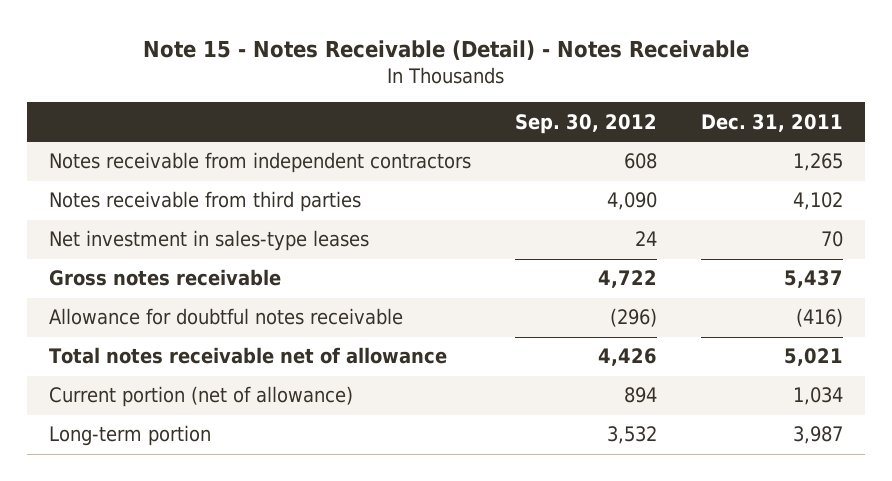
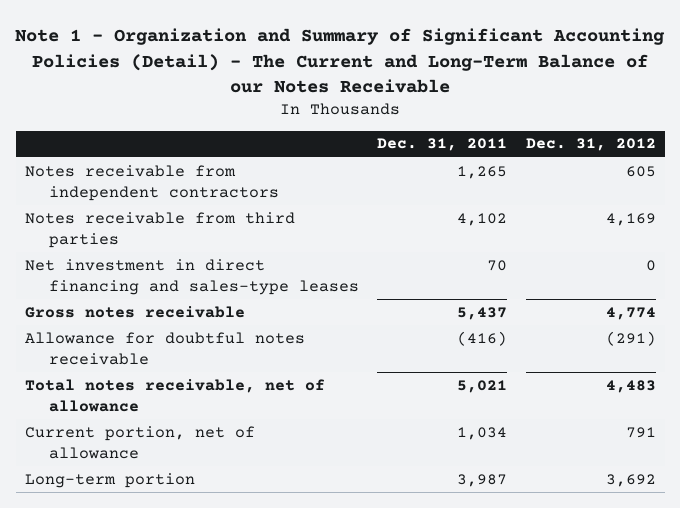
[143,39,750,60] Note 15 - Notes Receivable (Detail) - Notes Receivable -> [15,28,666,94] Note 1 - Organization and Summary of Significant Accounting Policies (Detail) - The Current and Long-Term Balance of our Notes Receivable
[515,113,658,134] Sep. 30, 2012 -> none
none -> [525,138,656,152] Dec. 31, 2012
[49,230,370,252] Net investment in sales-type leases -> [24,258,360,295] Net investment in direct financing and sales-type leases
[49,347,448,365] Total notes receivable net of allowance -> [24,378,325,412] Total notes receivable, net of allowance
[49,386,354,408] Current portion (net of allowance) -> [24,425,255,459] Current portion, net of allowance

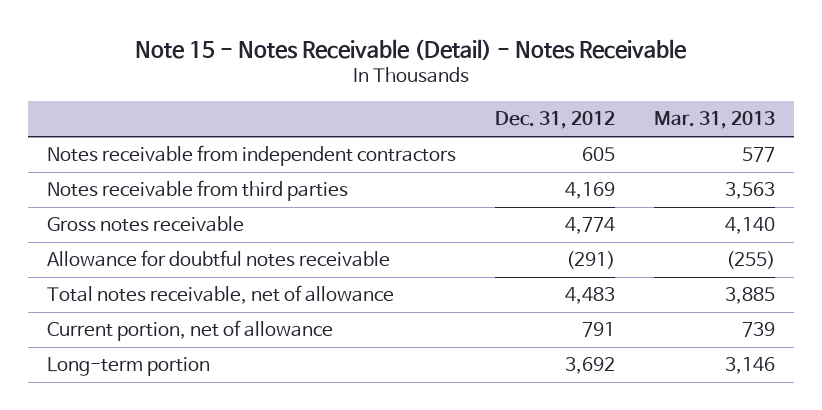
[15,28,666,94] Note 1 - Organization and Summary of Significant Accounting Policies (Detail) - The Current and Long-Term Balance of our Notes Receivable -> [134,38,687,60] Note 15 - Notes Receivable (Detail) - Notes Receivable
[377,138,508,152] Dec. 31, 2011 -> none
none -> [653,111,775,130] Mar. 31, 2013
[24,258,360,295] Net investment in direct financing and sales-type leases -> none

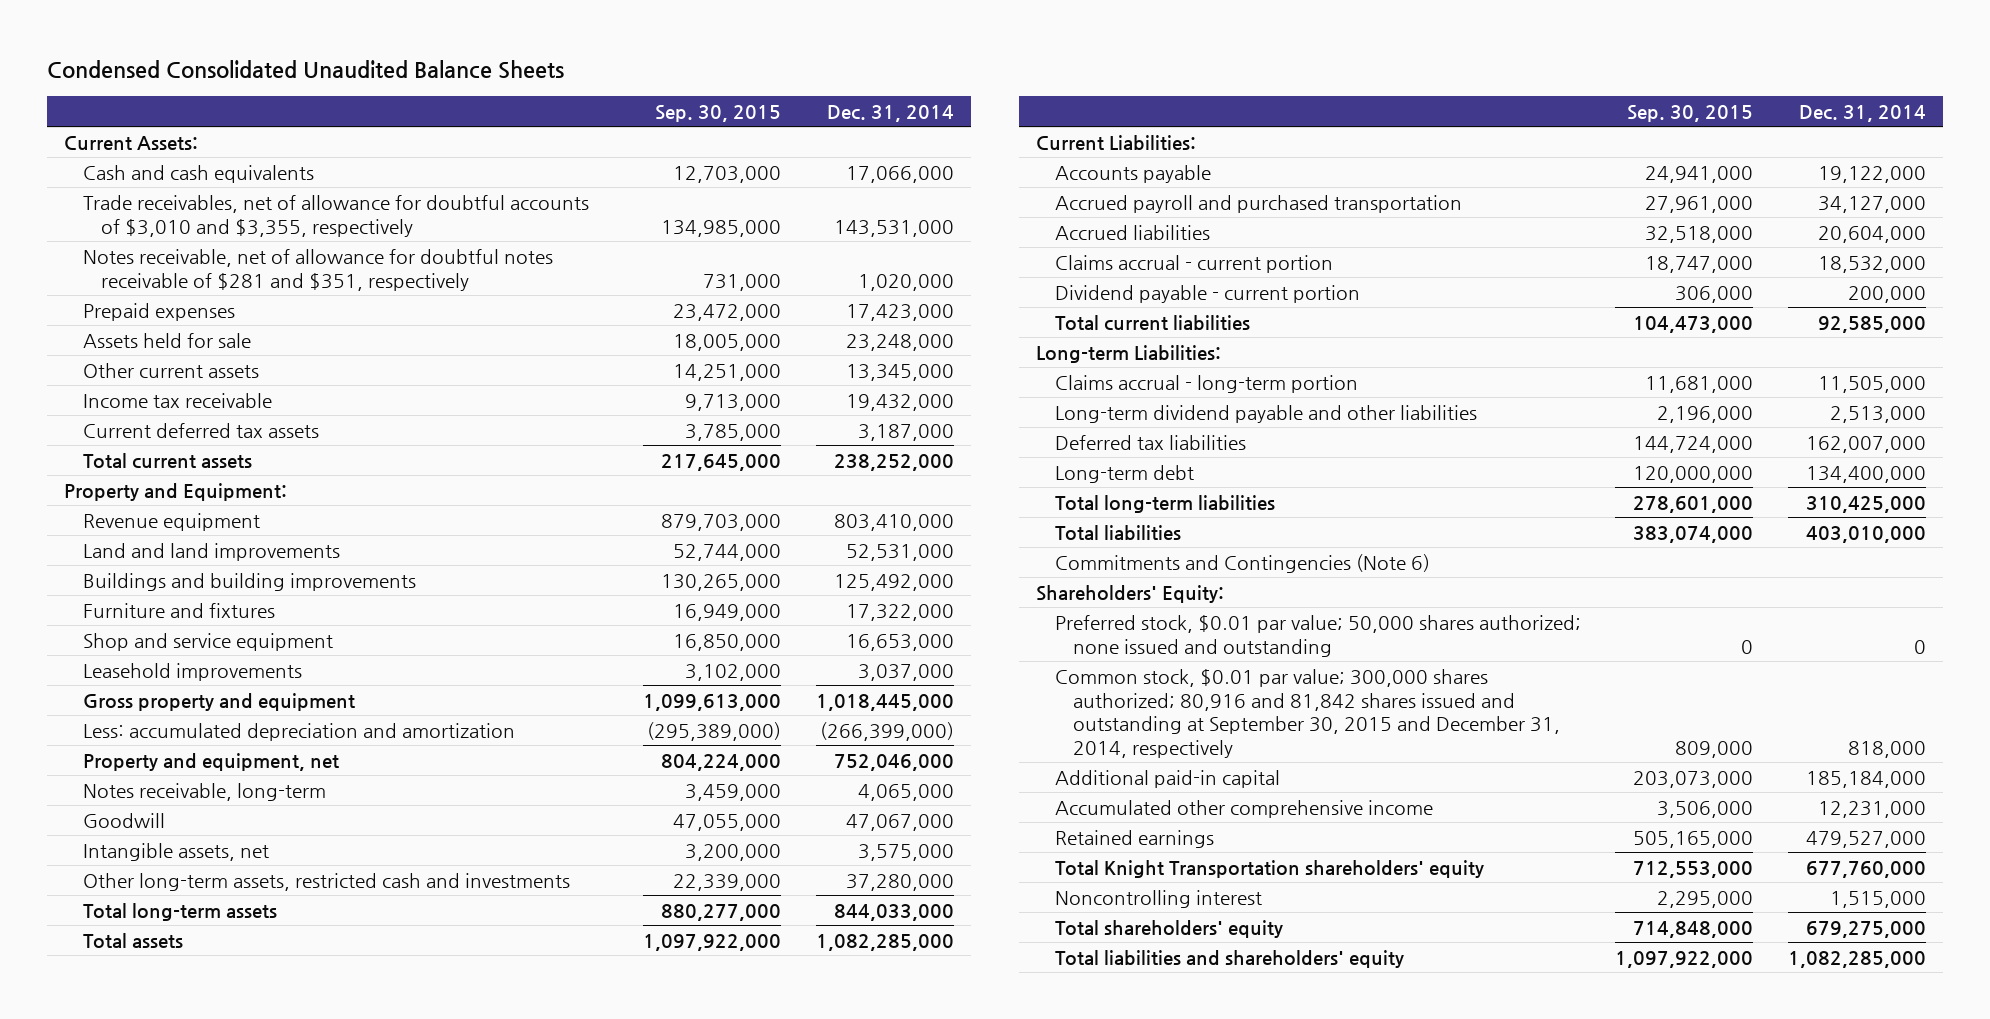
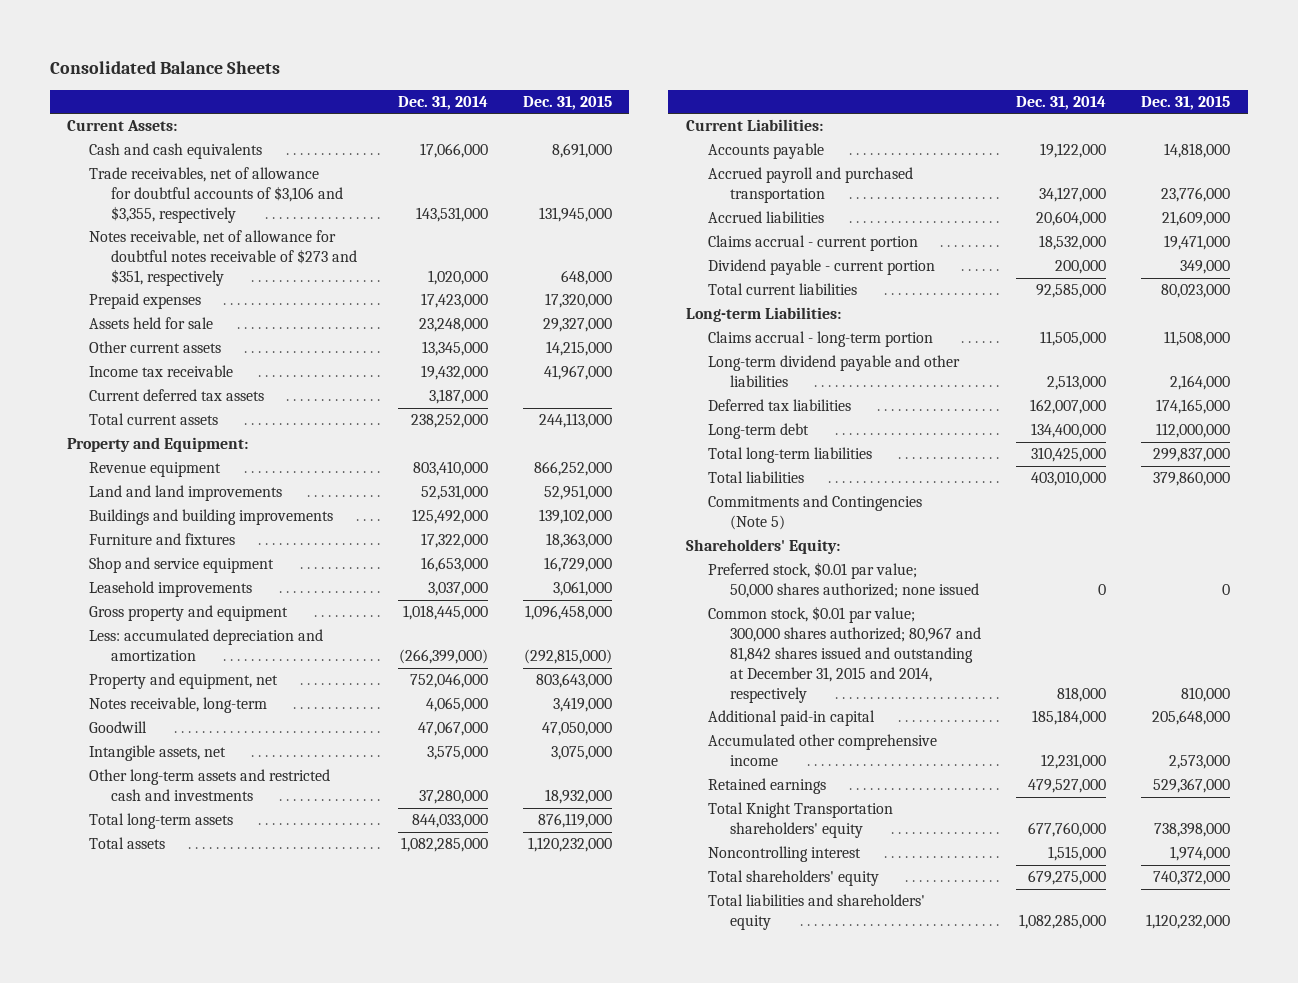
[47,59,565,79] Condensed Consolidated Unaudited Balance Sheets -> [49,61,280,75] Consolidated Balance Sheets
[655,104,782,122] Sep. 30, 2015 -> none
none -> [522,95,612,110] Dec. 31, 2015
[82,194,589,237] Trade receivables, net of allowance for doubtful accounts of $3,010 and $3,355, respectively -> [89,167,344,223] Trade receivables, net of allowance for doubtful accounts of $3,106 and $3,355, respectively
[82,248,553,291] Notes receivable, net of allowance for doubtful notes receivable of $281 and $351, respectively -> [89,230,358,286] Notes receivable, net of allowance for doubtful notes receivable of $273 and $351, respectively
[82,872,570,891] Other long-term assets, restricted cash and investments -> [89,769,331,802] Other long-term assets and restricted cash and investments
[1054,553,1430,573] Commitments and Contingencies (Note 6) -> [707,495,922,531] Commitments and Contingencies (Note 5)
[1054,614,1581,657] Preferred stock, $0.01 par value; 50,000 shares authorized; none issued and outstanding -> [707,562,979,599] Preferred stock, $0.01 par value; 50,000 shares authorized; none issued
[1054,668,1560,758] Common stock, $0.01 par value; 300,000 shares authorized; 80,916 and 81,842 shares issued and outstanding at September 30, 2015 and December 31, 2014, respectively -> [707,606,981,703] Common stock, $0.01 par value; 300,000 shares authorized; 80,967 and 81,842 shares issued and outstanding at December 31, 2015 and 2014, respectively

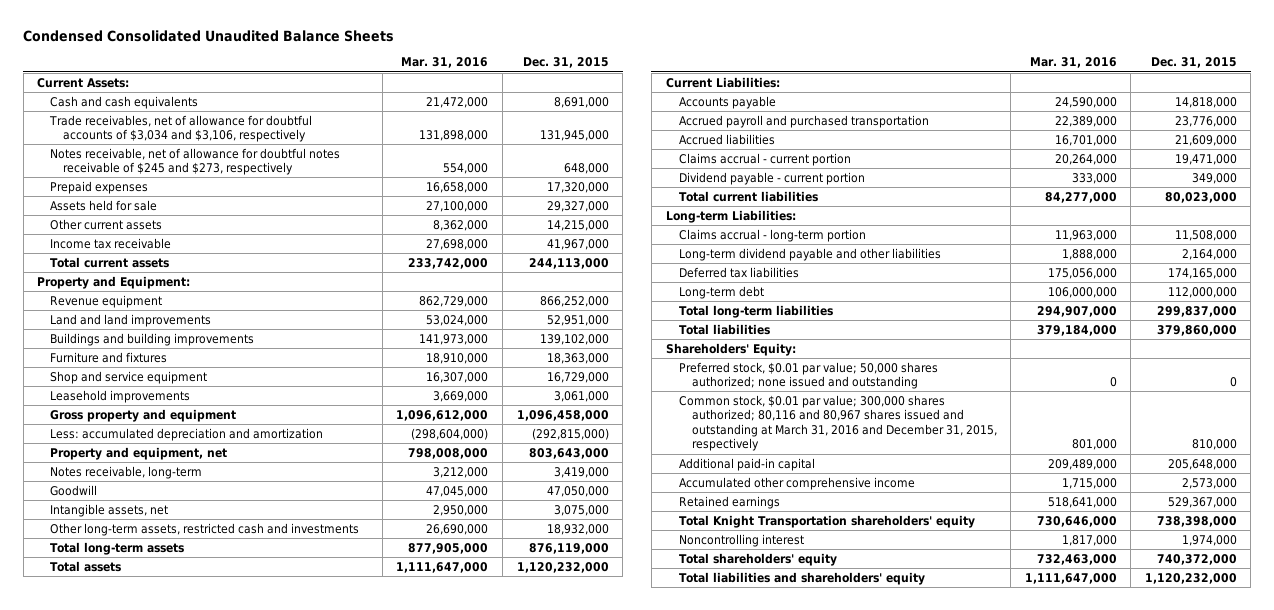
[49,61,280,75] Consolidated Balance Sheets -> [23,30,395,43] Condensed Consolidated Unaudited Balance Sheets
[397,95,488,110] Dec. 31, 2014 -> none
none -> [401,57,489,69] Mar. 31, 2016
[89,167,344,223] Trade receivables, net of allowance for doubtful accounts of $3,106 and $3,355, respectively -> [49,114,313,143] Trade receivables, net of allowance for doubtful accounts of $3,034 and $3,106, respectively
[89,230,358,286] Notes receivable, net of allowance for doubtful notes receivable of $273 and $351, respectively -> [50,147,341,176] Notes receivable, net of allowance for doubtful notes receivable of $245 and $273, respectively
[89,389,265,402] Current deferred tax assets -> none
[89,769,331,802] Other long-term assets and restricted cash and investments -> [50,522,360,536] Other long-term assets, restricted cash and investments
[707,495,922,531] Commitments and Contingencies (Note 5) -> none
[707,562,979,599] Preferred stock, $0.01 par value; 50,000 shares authorized; none issued -> [678,361,938,390] Preferred stock, $0.01 par value; 50,000 shares authorized; none issued and outstanding
[707,606,981,703] Common stock, $0.01 par value; 300,000 shares authorized; 80,967 and 81,842 shares issued and outstanding at December 31, 2015 and 2014, respectively -> [678,394,997,452] Common stock, $0.01 par value; 300,000 shares authorized; 80,116 and 80,967 shares issued and outstanding at March 31, 2016 and December 31, 2015, respectively

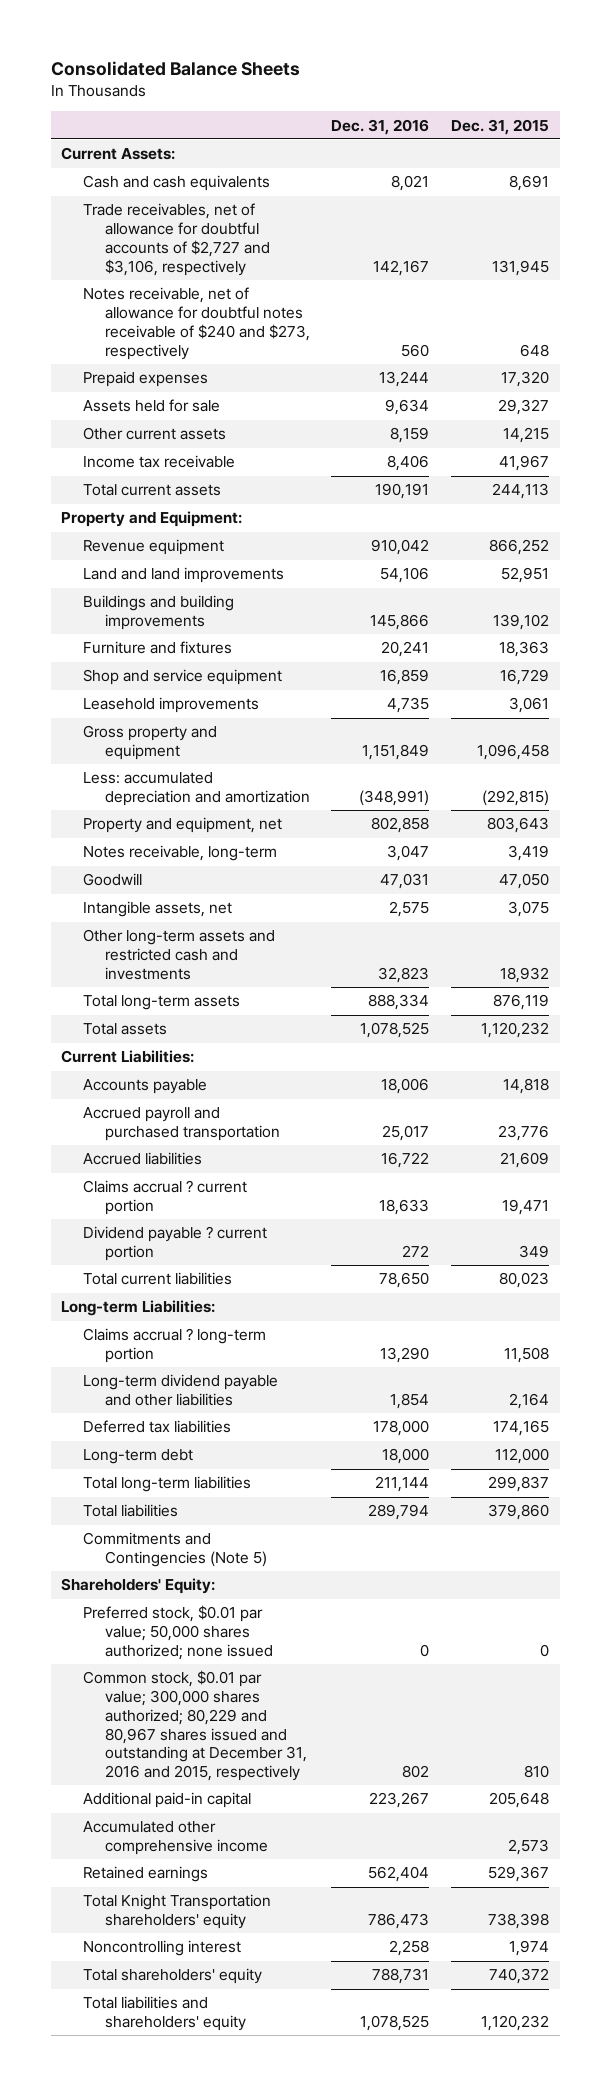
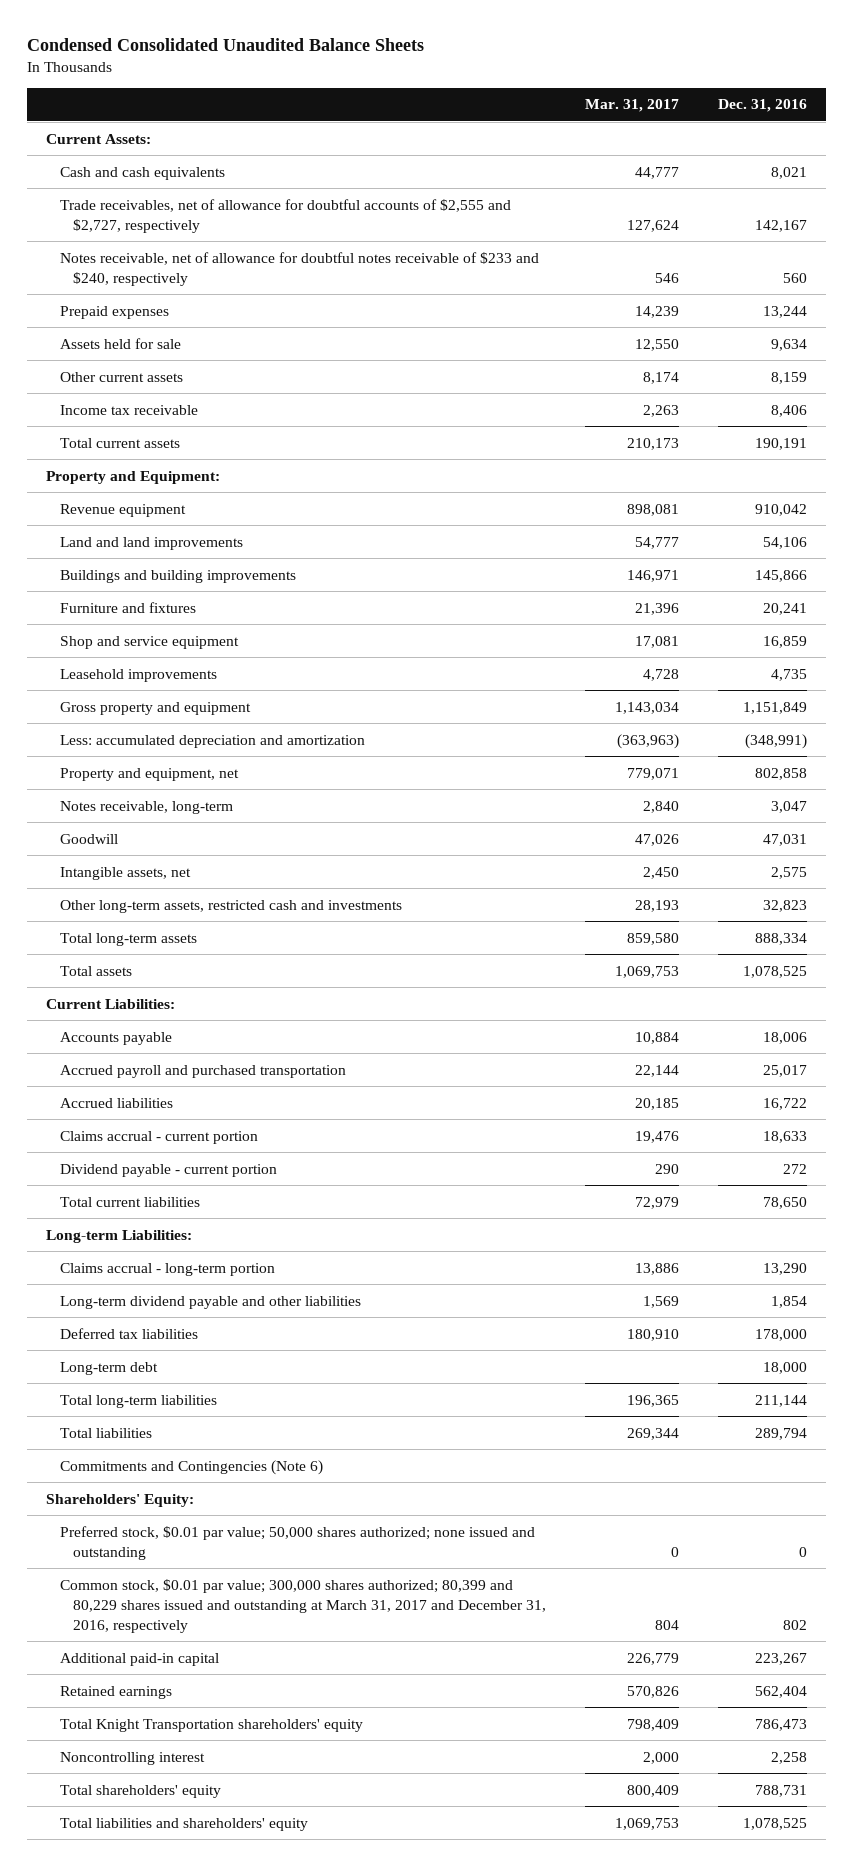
[50,60,300,76] Consolidated Balance Sheets -> [26,38,424,52] Condensed Consolidated Unaudited Balance Sheets
[451,118,550,135] Dec. 31, 2015 -> none
none -> [585,99,680,113] Mar. 31, 2017
[83,203,270,276] Trade receivables, net of allowance for doubtful accounts of $2,727 and $3,106, respectively -> [59,198,511,233] Trade receivables, net of allowance for doubtful accounts of $2,555 and $2,727, respectively
[83,287,310,360] Notes receivable, net of allowance for doubtful notes receivable of $240 and $273, respectively -> [59,251,539,286] Notes receivable, net of allowance for doubtful notes receivable of $233 and $240, respectively
[83,929,276,980] Other long-term assets and restricted cash and investments -> [59,899,402,913] Other long-term assets, restricted cash and investments
[83,1180,248,1216] Claims accrual ? current portion -> [59,1130,258,1144] Claims accrual - current portion
[83,1226,268,1262] Dividend payable ? current portion -> [59,1163,277,1177] Dividend payable - current portion
[83,1328,267,1364] Claims accrual ? long-term portion -> [59,1262,275,1276] Claims accrual - long-term portion
[83,1532,267,1568] Commitments and Contingencies (Note 5) -> [59,1459,323,1475] Commitments and Contingencies (Note 6)
[83,1605,273,1660] Preferred stock, $0.01 par value; 50,000 shares authorized; none issued -> [59,1525,535,1560] Preferred stock, $0.01 par value; 50,000 shares authorized; none issued and outstanding
[83,1670,307,1782] Common stock, $0.01 par value; 300,000 shares authorized; 80,229 and 80,967 shares issued and outstanding at December 31, 2016 and 2015, respectively -> [59,1578,547,1634] Common stock, $0.01 par value; 300,000 shares authorized; 80,399 and 80,229 shares issued and outstanding at March 31, 2017 and December 31, 2016, respectively
[83,1821,268,1856] Accumulated other comprehensive income -> none

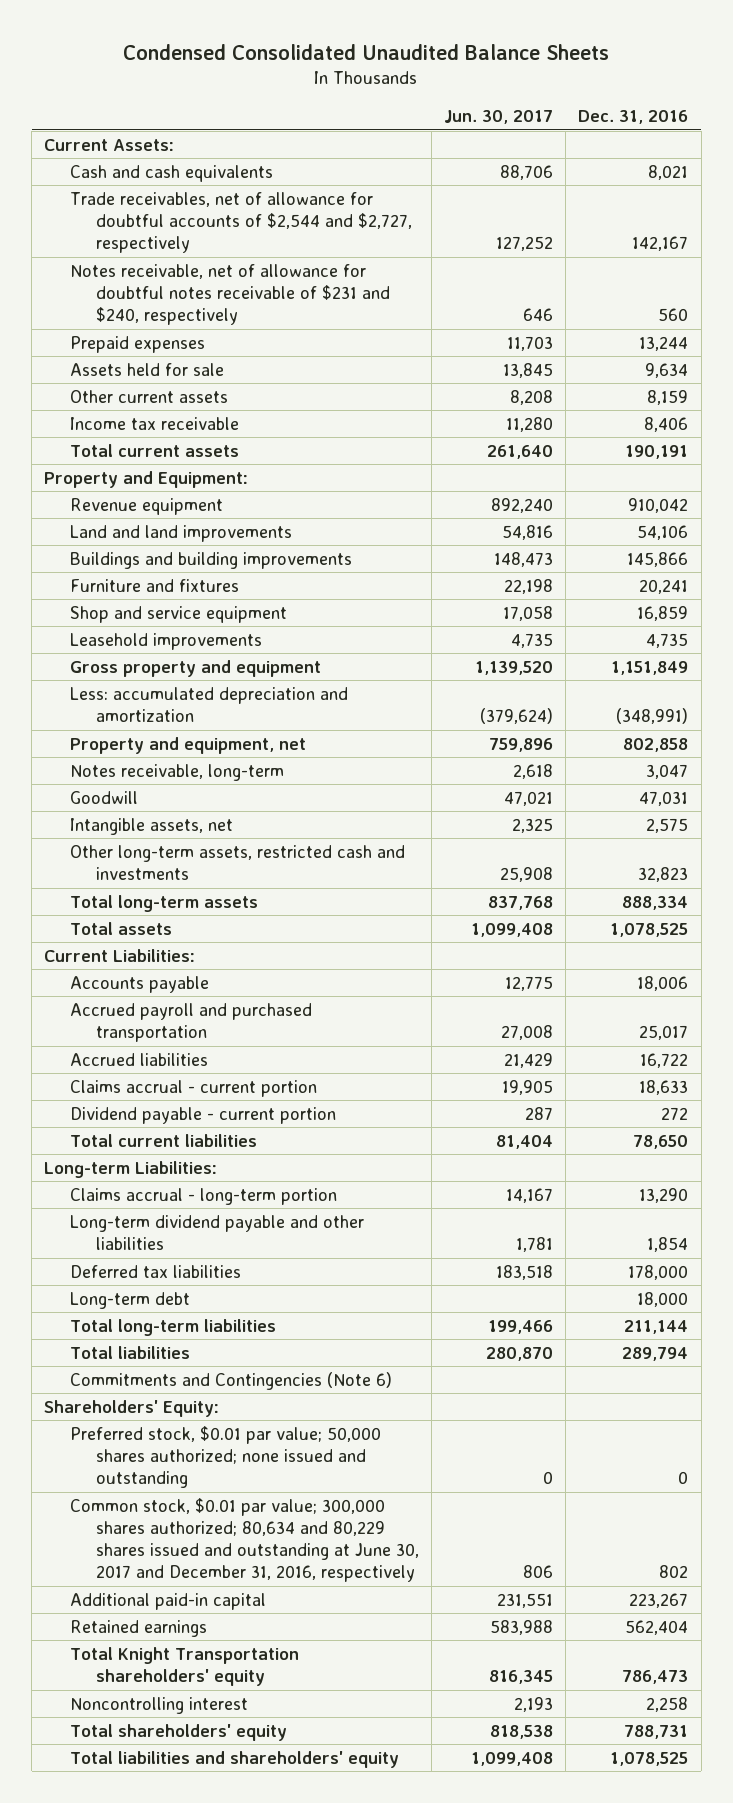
[585,99,680,113] Mar. 31, 2017 -> none
none -> [444,110,554,125] Jun. 30, 2017
[59,198,511,233] Trade receivables, net of allowance for doubtful accounts of $2,555 and $2,727, respectively -> [70,191,413,254] Trade receivables, net of allowance for doubtful accounts of $2,544 and $2,727, respectively
[59,251,539,286] Notes receivable, net of allowance for doubtful notes receivable of $233 and $240, respectively -> [70,263,391,326] Notes receivable, net of allowance for doubtful notes receivable of $231 and $240, respectively
[59,1578,547,1634] Common stock, $0.01 par value; 300,000 shares authorized; 80,399 and 80,229 shares issued and outstanding at March 31, 2017 and December 31, 2016, respectively -> [70,1497,420,1583] Common stock, $0.01 par value; 300,000 shares authorized; 80,634 and 80,229 shares issued and outstanding at June 30, 2017 and December 31, 2016, respectively

